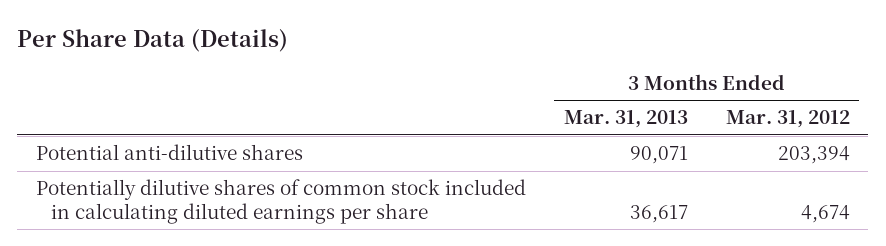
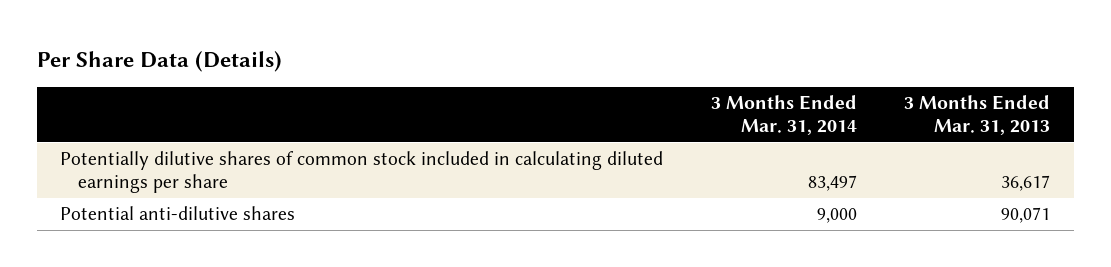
[725,110,850,129] Mar. 31, 2012 -> none
none -> [710,95,857,136] 3 Months Ended Mar. 31, 2014
[36,144,304,161] Potential anti-dilutive shares -> [60,206,296,221] Potential anti-dilutive shares

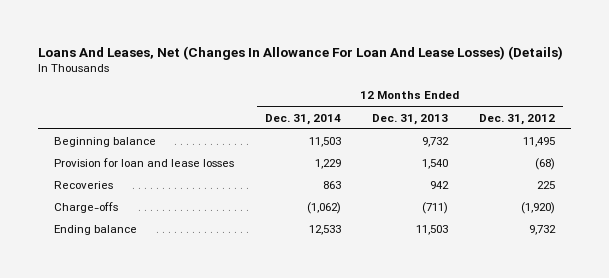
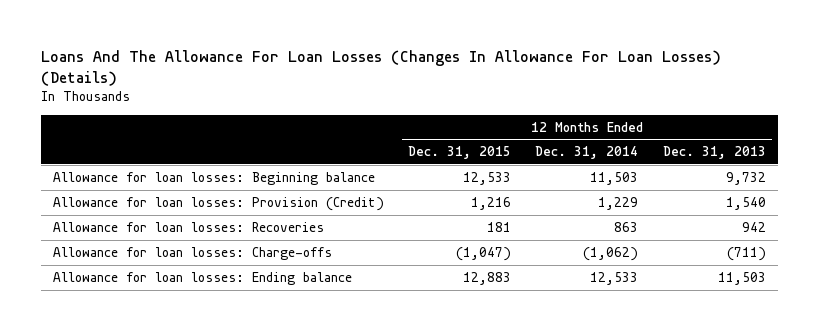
[38,45,564,60] Loans And Leases, Net (Changes In Allowance For Loan And Lease Losses) (Details) -> [40,49,721,86] Loans And The Allowance For Loan Losses (Changes In Allowance For Loan Losses) (Details)
[479,113,556,125] Dec. 31, 2012 -> none
none -> [408,146,512,160] Dec. 31, 2015
[53,137,156,148] Beginning balance -> [52,172,375,186] Allowance for loan losses: Beginning balance
[53,158,234,168] Provision for loan and lease losses -> [52,197,384,212] Allowance for loan losses: Provision (Credit)
[53,181,113,190] Recoveries -> [52,222,324,233] Allowance for loan losses: Recoveries
[53,202,118,214] Charge-offs -> [52,247,332,261] Allowance for loan losses: Charge-offs
[53,225,137,236] Ending balance -> [52,272,352,286] Allowance for loan losses: Ending balance

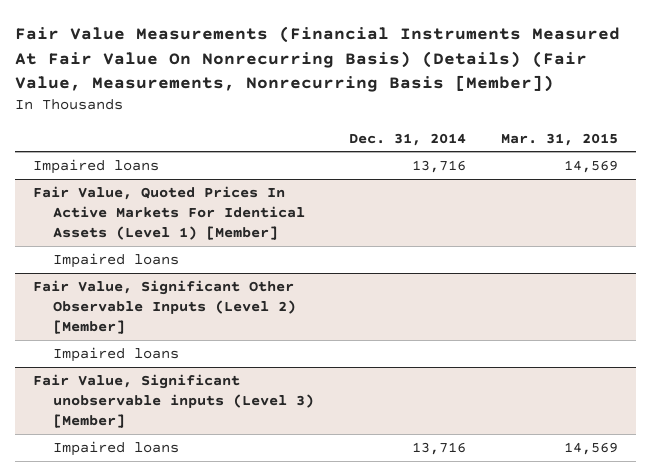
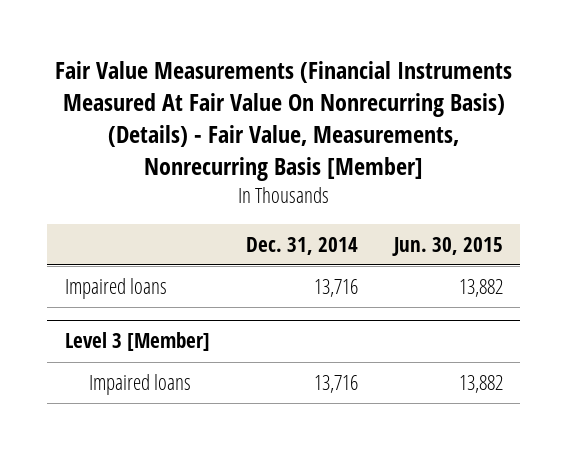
[15,26,621,92] Fair Value Measurements (Financial Instruments Measured At Fair Value On Nonrecurring Basis) (Details) (Fair Value, Measurements, Nonrecurring Basis [Member]) -> [54,61,512,182] Fair Value Measurements (Financial Instruments Measured At Fair Value On Nonrecurring Basis) (Details) - Fair Value, Measurements, Nonrecurring Basis [Member]
[501,132,619,146] Mar. 31, 2015 -> none
none -> [391,236,503,256] Jun. 30, 2015
[32,186,306,240] Fair Value, Quoted Prices In Active Markets For Identical Assets (Level 1) [Member] -> none
[53,253,180,269] Impaired loans -> none
[32,280,297,334] Fair Value, Significant Other Observable Inputs (Level 2) [Member] -> none
[53,347,180,363] Impaired loans -> none
[32,374,315,428] Fair Value, Significant unobservable inputs (Level 3) [Member] -> [65,332,211,352] Level 3 [Member]

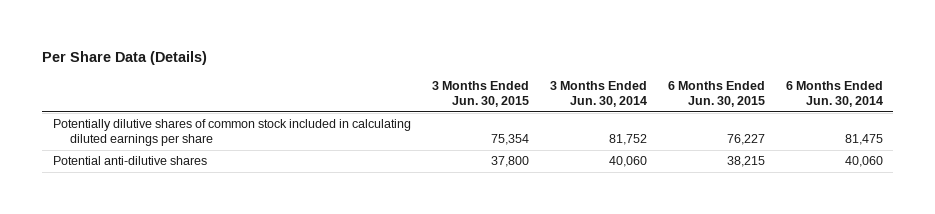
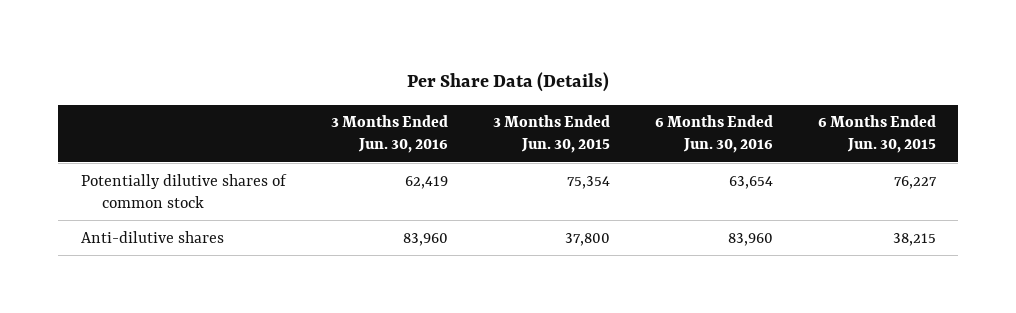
[549,80,647,107] 3 Months Ended Jun. 30, 2014 -> none
[785,80,883,107] 6 Months Ended Jun. 30, 2014 -> none
none -> [330,115,448,154] 3 Months Ended Jun. 30, 2016
none -> [654,115,773,154] 6 Months Ended Jun. 30, 2016
[52,119,411,147] Potentially dilutive shares of common stock included in calculating diluted earnings per share -> [80,173,287,208] Potentially dilutive shares of common stock
[52,156,207,166] Potential anti-dilutive shares -> [80,230,224,243] Anti-dilutive shares

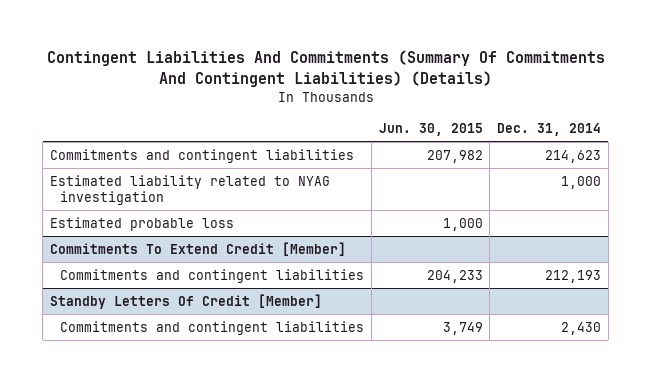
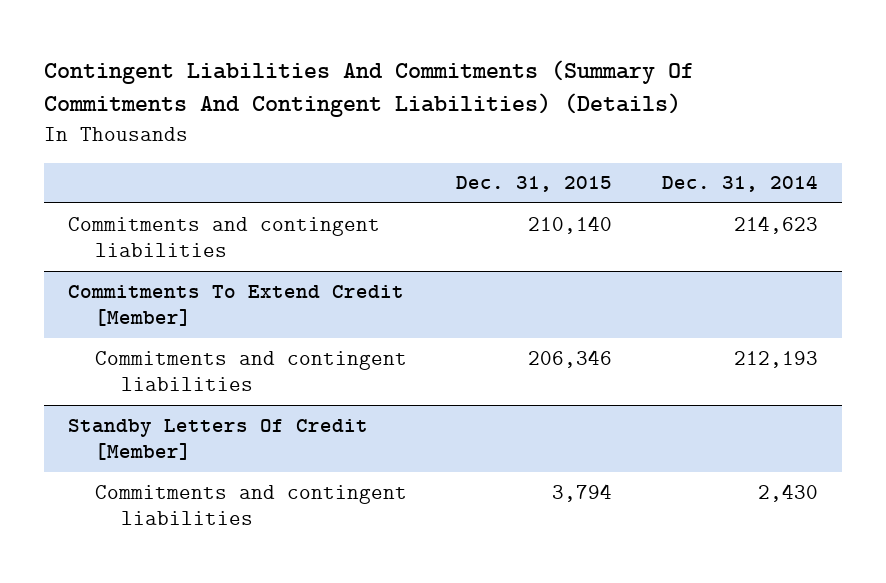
[378,122,483,136] Jun. 30, 2015 -> none
none -> [456,176,613,193] Dec. 31, 2015
[50,174,331,205] Estimated liability related to NYAG investigation -> none
[50,216,235,231] Estimated probable loss -> none

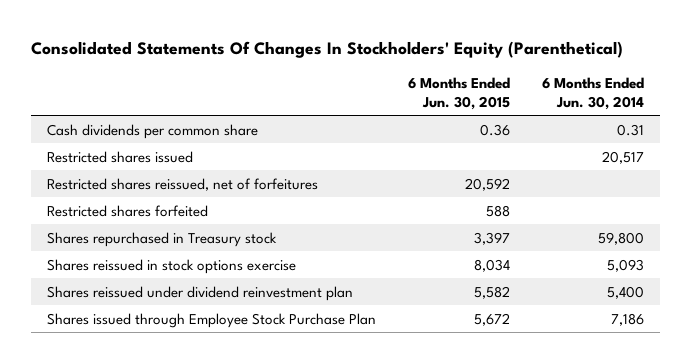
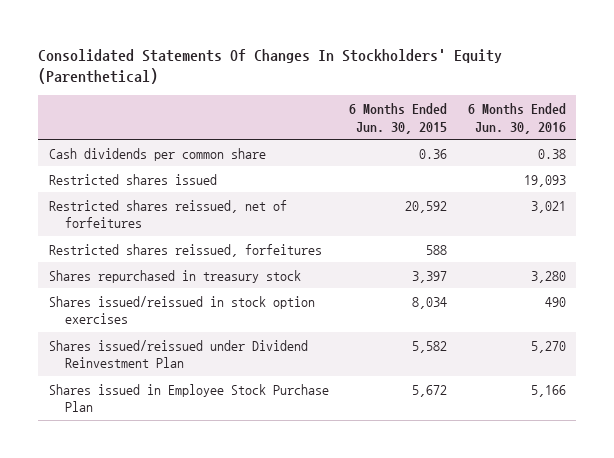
[541,76,644,110] 6 Months Ended Jun. 30, 2014 -> none
none -> [467,102,566,134] 6 Months Ended Jun. 30, 2016
[46,204,208,217] Restricted shares forfeited -> [48,243,322,257] Restricted shares reissued, forfeitures
[46,231,277,247] Shares repurchased in Treasury stock -> [48,269,301,283] Shares repurchased in treasury stock
[46,258,296,274] Shares reissued in stock options exercise -> [48,295,315,325] Shares issued/reissued in stock option exercises
[46,285,353,301] Shares reissued under dividend reinvestment plan -> [48,339,308,369] Shares issued/reissued under Dividend Reinvestment Plan
[46,312,376,328] Shares issued through Employee Stock Purchase Plan -> [48,383,329,413] Shares issued in Employee Stock Purchase Plan

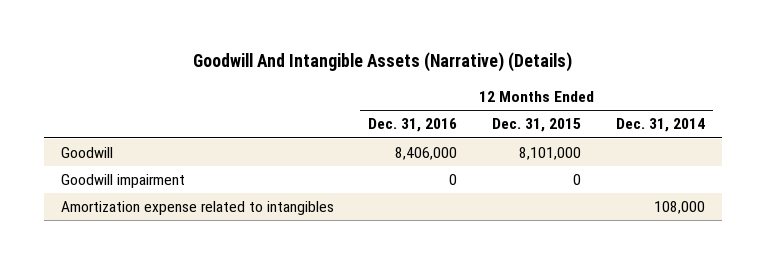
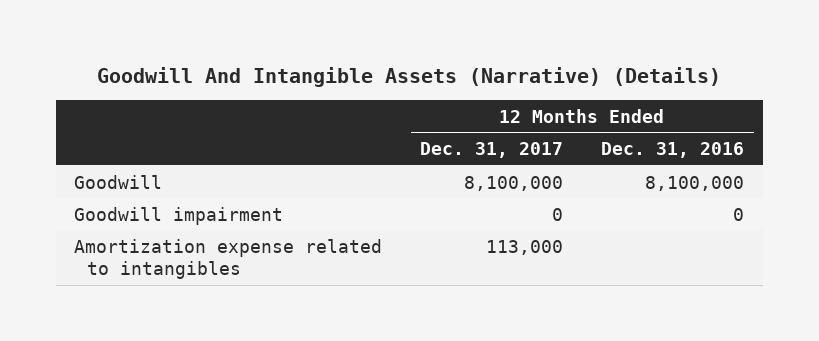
[492,118,582,133] Dec. 31, 2015 -> none
[615,118,705,133] Dec. 31, 2014 -> none
none -> [420,142,564,159] Dec. 31, 2017
[395,147,458,161] 8,406,000 -> [645,175,745,191] 8,100,000

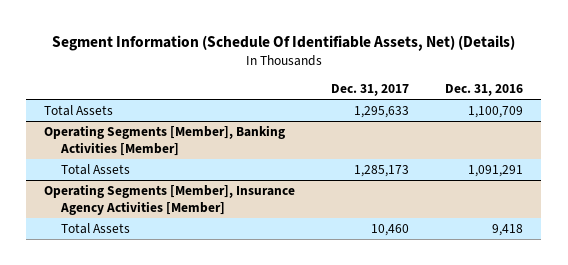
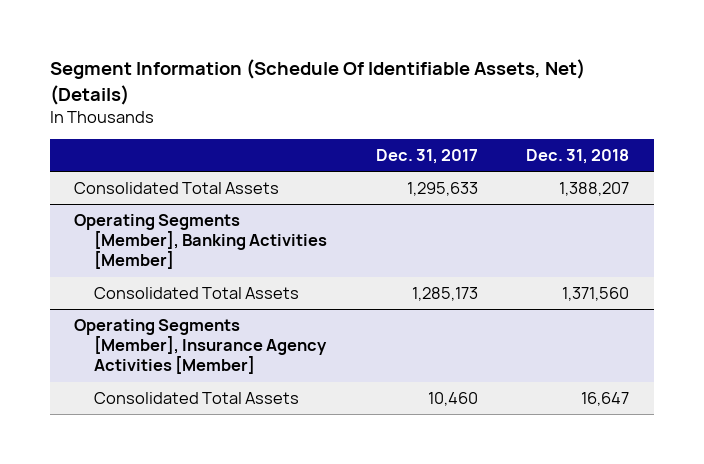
[445,84,524,97] Dec. 31, 2016 -> none
none -> [526,149,630,165] Dec. 31, 2018
[44,104,114,116] Total Assets -> [74,182,280,195] Consolidated Total Assets
[61,163,131,175] Total Assets -> [94,287,300,300] Consolidated Total Assets
[61,222,131,234] Total Assets -> [94,392,300,405] Consolidated Total Assets

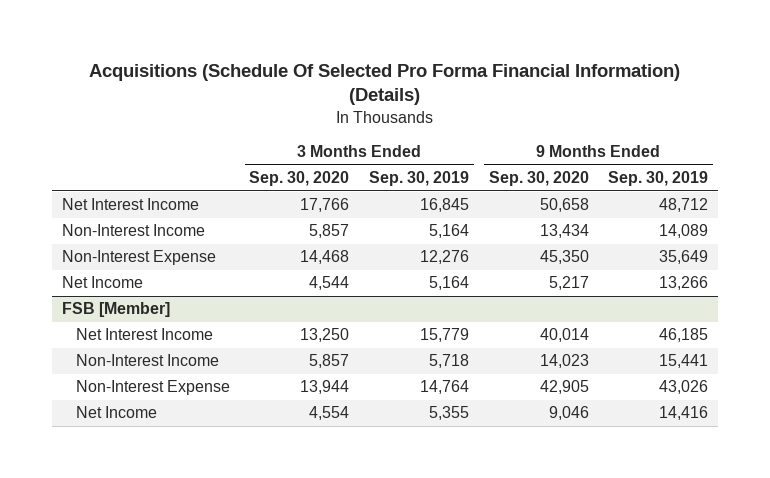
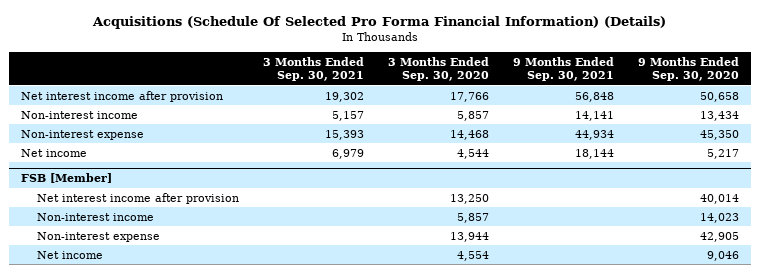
[369,171,470,187] Sep. 30, 2019 -> none
[608,171,709,187] Sep. 30, 2019 -> none
none -> [263,56,365,82] 3 Months Ended Sep. 30, 2021
none -> [513,56,615,82] 9 Months Ended Sep. 30, 2021
[61,198,199,211] Net Interest Income -> [20,90,223,102] Net interest income after provision
[61,224,205,237] Non-Interest Income -> [20,110,138,119] Non-interest income
[61,250,216,266] Non-Interest Expense -> [20,129,144,140] Non-interest expense
[61,276,143,289] Net Income -> [20,148,87,157] Net income
[75,328,213,341] Net Interest Income -> [37,192,240,204] Net interest income after provision
[75,354,219,367] Non-Interest Income -> [37,212,155,221] Non-interest income
[75,380,230,396] Non-Interest Expense -> [37,231,161,242] Non-interest expense
[75,406,157,419] Net Income -> [37,250,104,259] Net income

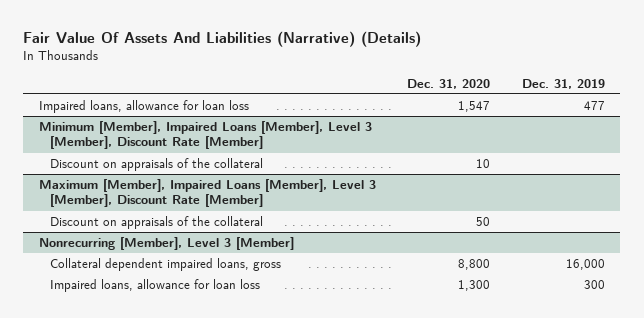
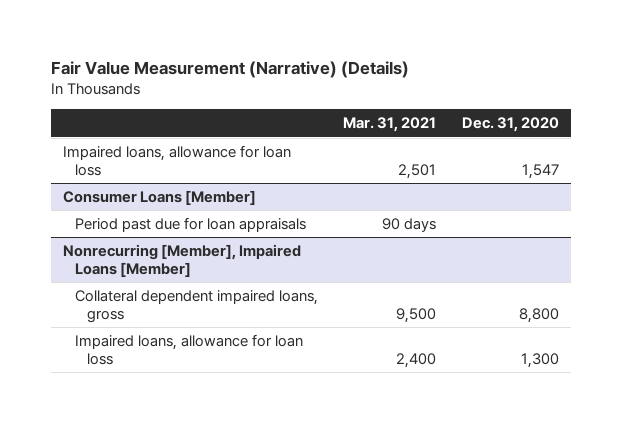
[23,30,422,47] Fair Value Of Assets And Liabilities (Narrative) (Details) -> [50,60,409,78] Fair Value Measurement (Narrative) (Details)
[521,78,605,89] Dec. 31, 2019 -> none
none -> [343,117,437,133] Mar. 31, 2021
[38,121,372,150] Minimum [Member], Impaired Loans [Member], Level 3 [Member], Discount Rate [Member] -> none
[50,158,264,172] Discount on appraisals of the collateral -> none
[38,179,376,208] Maximum [Member], Impaired Loans [Member], Level 3 [Member], Discount Rate [Member] -> none
[50,216,264,230] Discount on appraisals of the collateral -> none
[38,237,294,251] Nonrecurring [Member], Level 3 [Member] -> none
none -> [63,190,257,206] Consumer Loans [Member]
none -> [75,217,307,233] Period past due for loan appraisals
none -> [63,244,302,278] Nonrecurring [Member], Impaired Loans [Member]

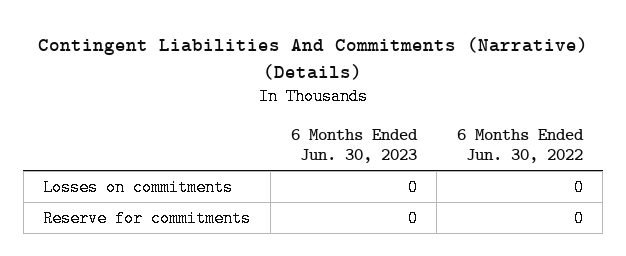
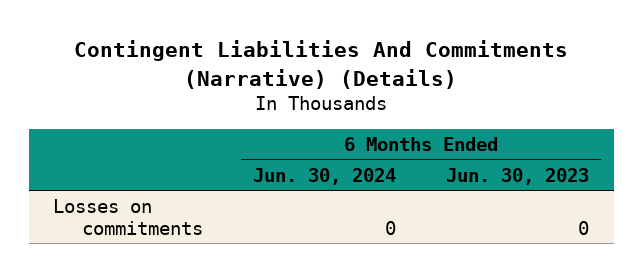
[456,128,584,164] 6 Months Ended Jun. 30, 2022 -> none
none -> [252,167,396,185] Jun. 30, 2024
[43,209,252,227] Reserve for commitments -> none

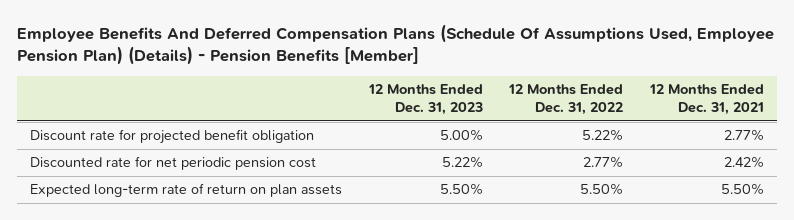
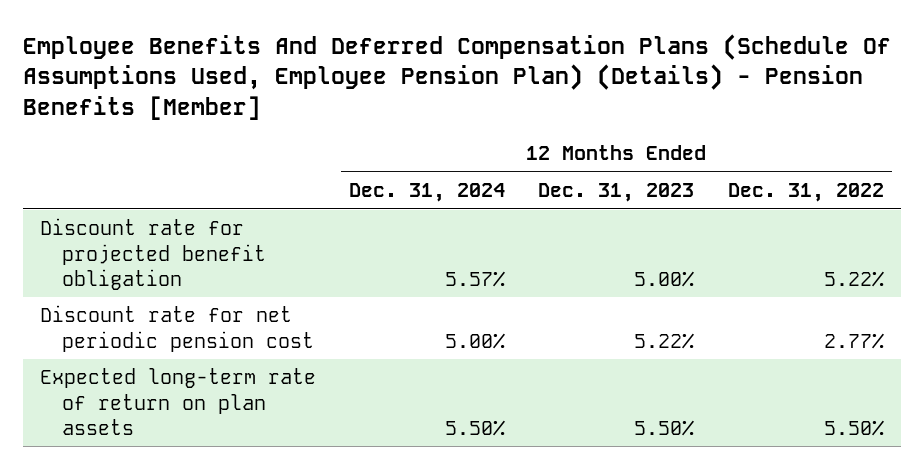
[649,84,765,116] 12 Months Ended Dec. 31, 2021 -> none
none -> [348,183,505,203] Dec. 31, 2024
[30,156,317,171] Discounted rate for net periodic pension cost -> [39,305,314,352] Discount rate for net periodic pension cost

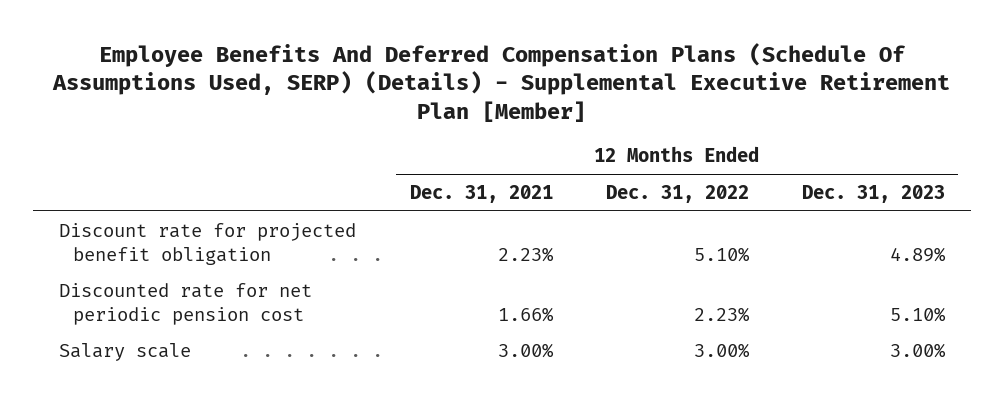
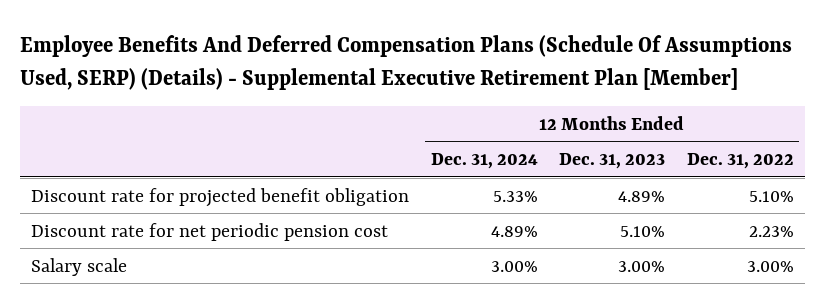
[409,184,553,203] Dec. 31, 2021 -> none
none -> [430,153,538,170] Dec. 31, 2024
[59,282,313,325] Discounted rate for net periodic pension cost -> [30,222,388,241] Discount rate for net periodic pension cost

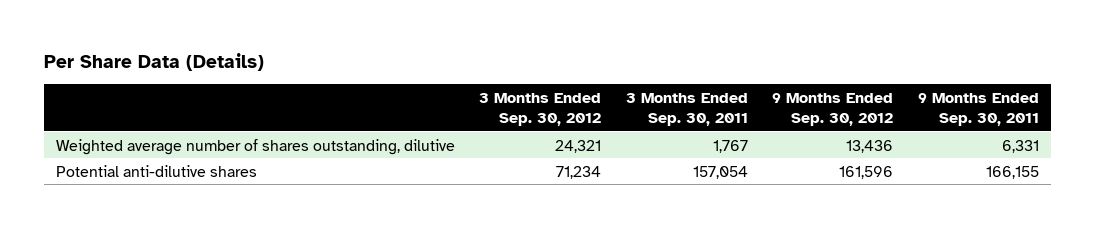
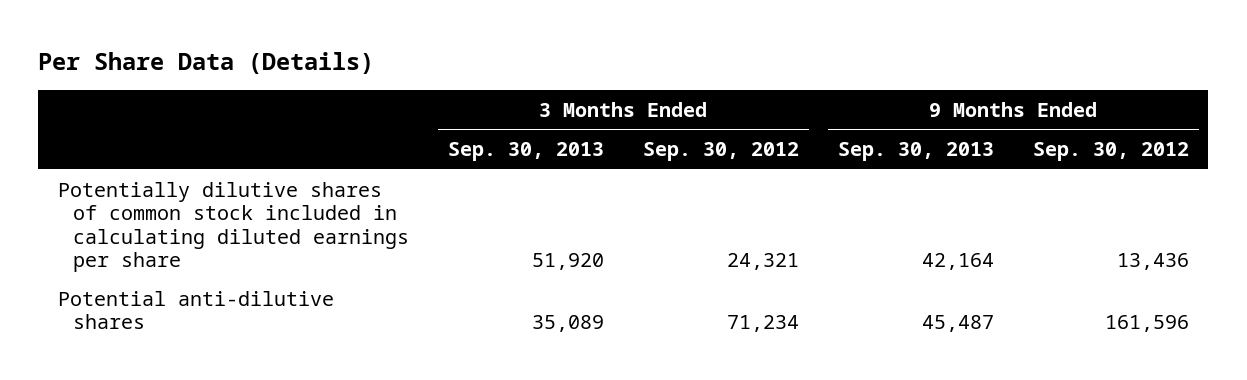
[625,92,748,126] 3 Months Ended Sep. 30, 2011 -> none
[917,92,1039,126] 9 Months Ended Sep. 30, 2011 -> none
none -> [448,142,605,162] Sep. 30, 2013
none -> [837,142,994,162] Sep. 30, 2013
[55,138,455,155] Weighted average number of shares outstanding, dilutive -> [57,181,410,273] Potentially dilutive shares of common stock included in calculating diluted earnings per share

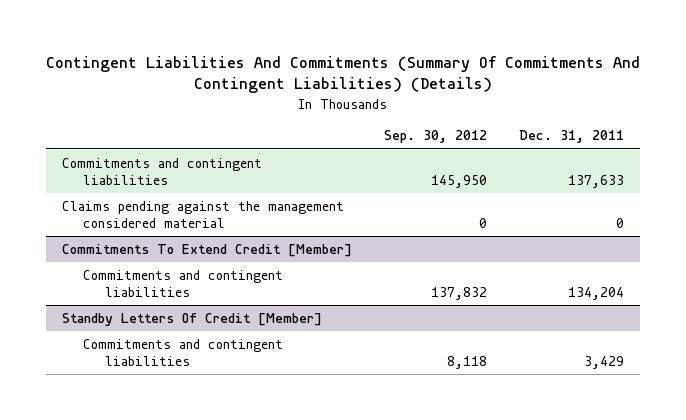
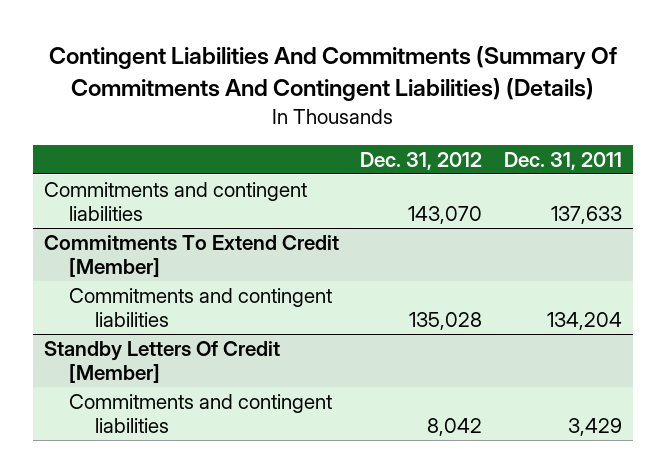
[383,130,487,144] Sep. 30, 2012 -> none
none -> [360,151,483,170] Dec. 31, 2012
[61,200,344,228] Claims pending against the management considered material -> none

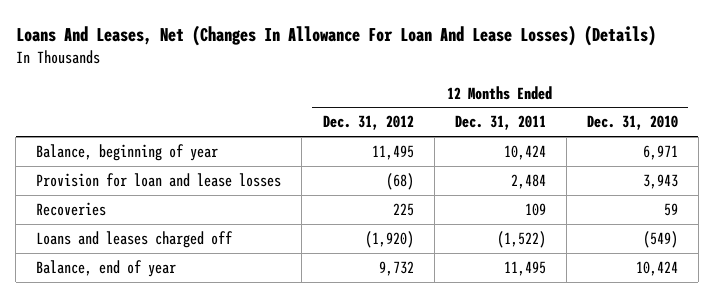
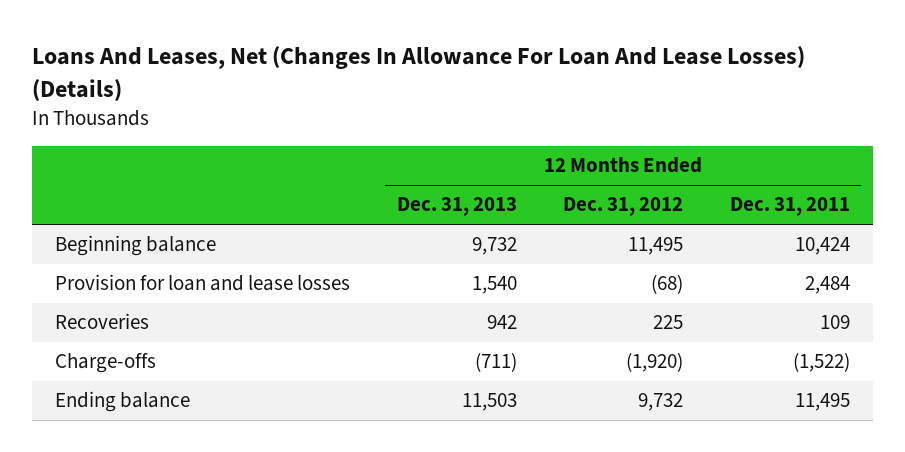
[586,115,678,131] Dec. 31, 2010 -> none
none -> [396,197,517,217] Dec. 31, 2013
[36,143,219,161] Balance, beginning of year -> [55,235,217,257] Beginning balance
[36,230,234,248] Loans and leases charged off -> [55,353,157,374] Charge-offs
[36,259,177,277] Balance, end of year -> [55,391,191,413] Ending balance

